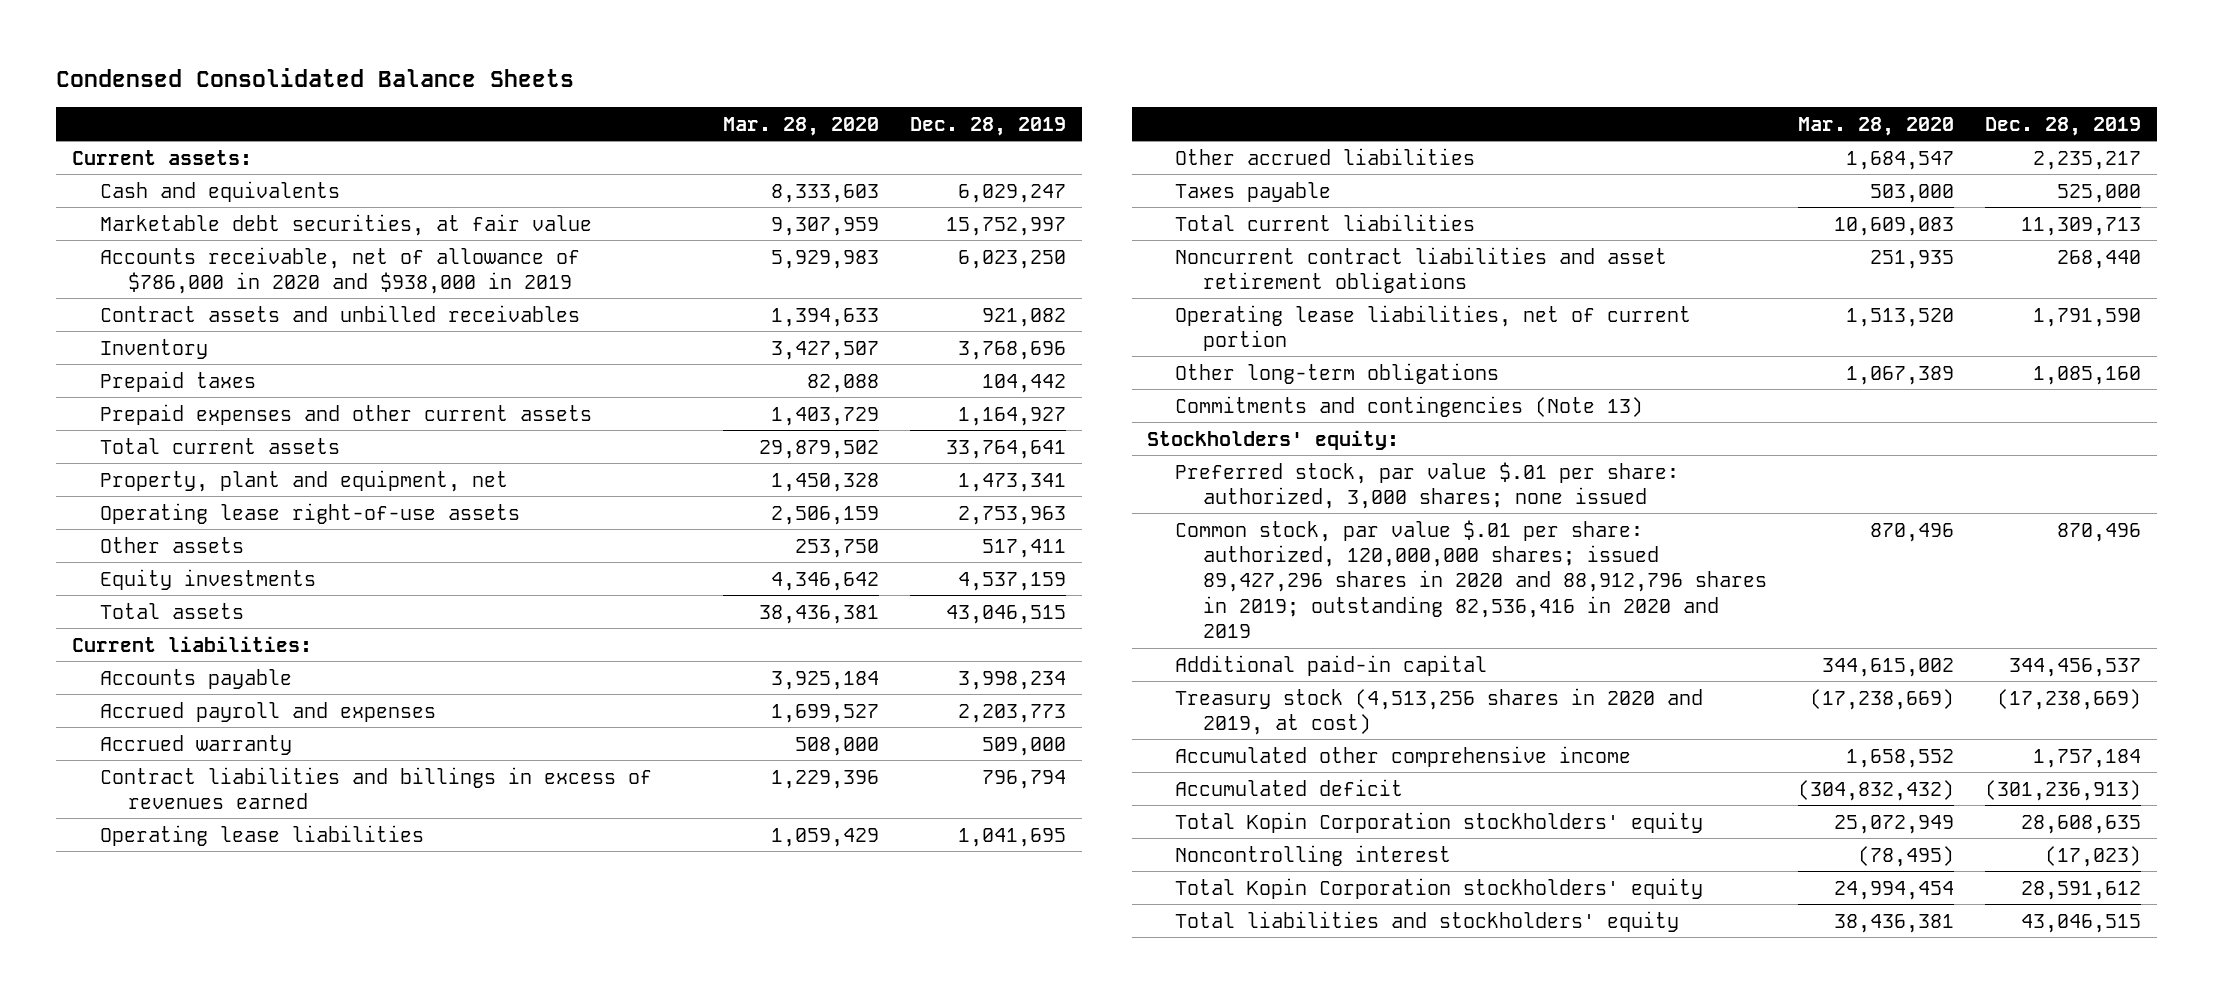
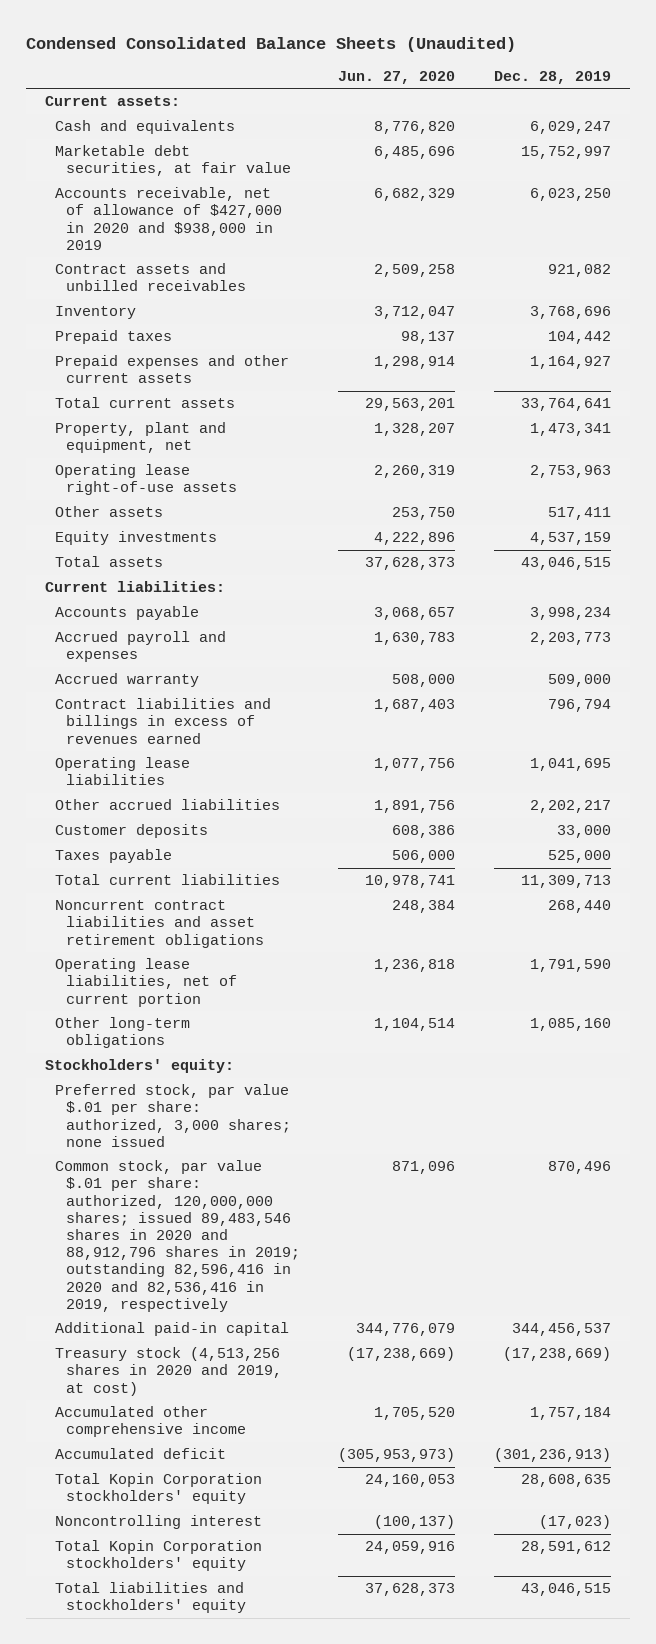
[56,68,575,88] Condensed Consolidated Balance Sheets -> [25,36,516,52] Condensed Consolidated Balance Sheets (Unaudited)
[722,116,879,136] Mar. 28, 2020 -> none
none -> [338,70,456,84] Jun. 27, 2020
[99,246,580,294] Accounts receivable, net of allowance of $786,000 in 2020 and $938,000 in 2019 -> [55,187,282,250] Accounts receivable, net of allowance of $427,000 in 2020 and $938,000 in 2019
[2033,150,2142,170] 2,235,217 -> [529,800,611,814] 2,202,217
none -> [55,824,209,839] Customer deposits
[1175,395,1644,417] Commitments and contingencies (Note 13) -> none
[1175,519,1768,639] Common stock, par value $.01 per share: authorized, 120,000,000 shares; issued 89,427,296 shares in 2020 and 88,912,796 shares in 2019; outstanding 82,536,416 in 2020 and 2019 -> [55,1160,300,1312] Common stock, par value $.01 per share: authorized, 120,000,000 shares; issued 89,483,546 shares in 2020 and 88,912,796 shares in 2019; outstanding 82,596,416 in 2020 and 82,536,416 in 2019, respectively

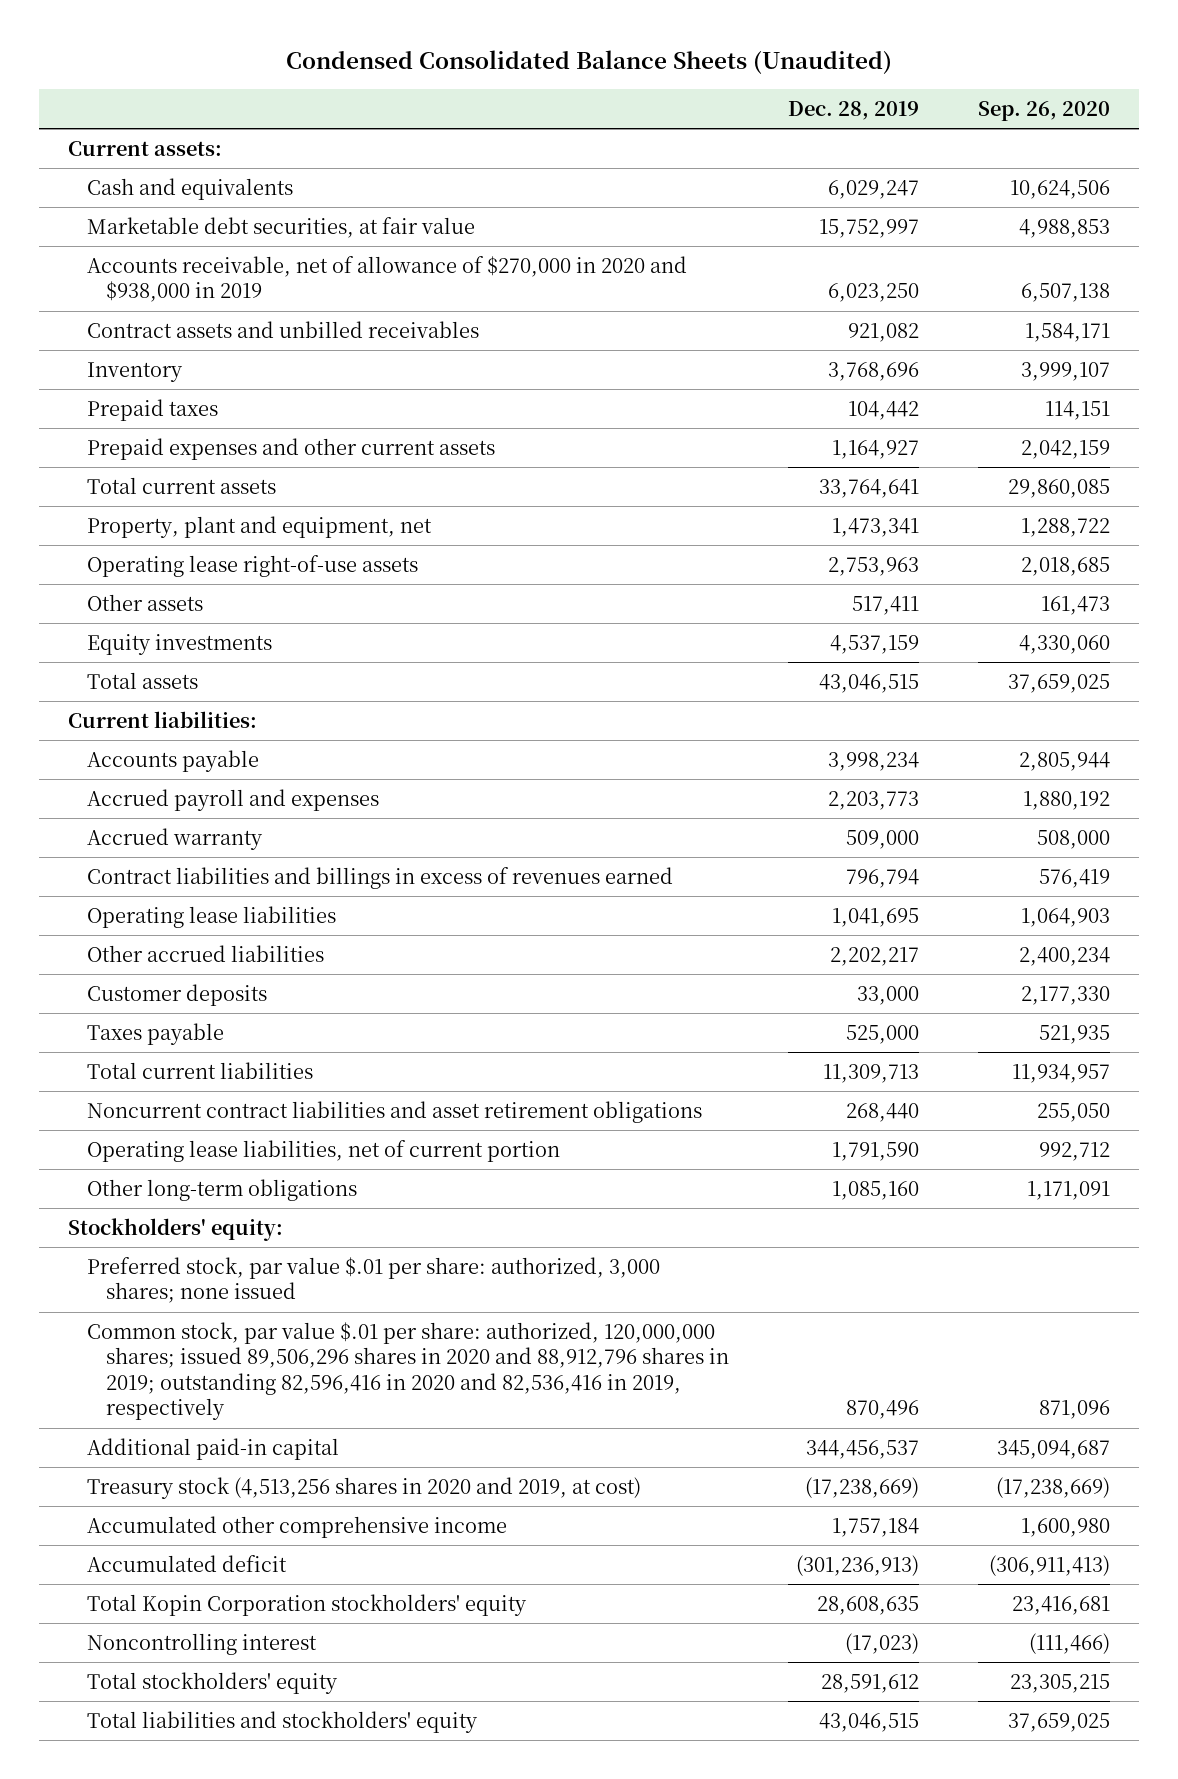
[338,70,456,84] Jun. 27, 2020 -> none
none -> [977,100,1110,121] Sep. 26, 2020
[55,187,282,250] Accounts receivable, net of allowance of $427,000 in 2020 and $938,000 in 2019 -> [87,255,688,303] Accounts receivable, net of allowance of $270,000 in 2020 and $938,000 in 2019
[55,1160,300,1312] Common stock, par value $.01 per share: authorized, 120,000,000 shares; issued 89,483,546 shares in 2020 and 88,912,796 shares in 2019; outstanding 82,596,416 in 2020 and 82,536,416 in 2019, respectively -> [87,1321,730,1421] Common stock, par value $.01 per share: authorized, 120,000,000 shares; issued 89,506,296 shares in 2020 and 88,912,796 shares in 2019; outstanding 82,596,416 in 2020 and 82,536,416 in 2019, respectively
[55,1540,263,1572] Total Kopin Corporation stockholders' equity -> [87,1671,339,1694] Total stockholders' equity

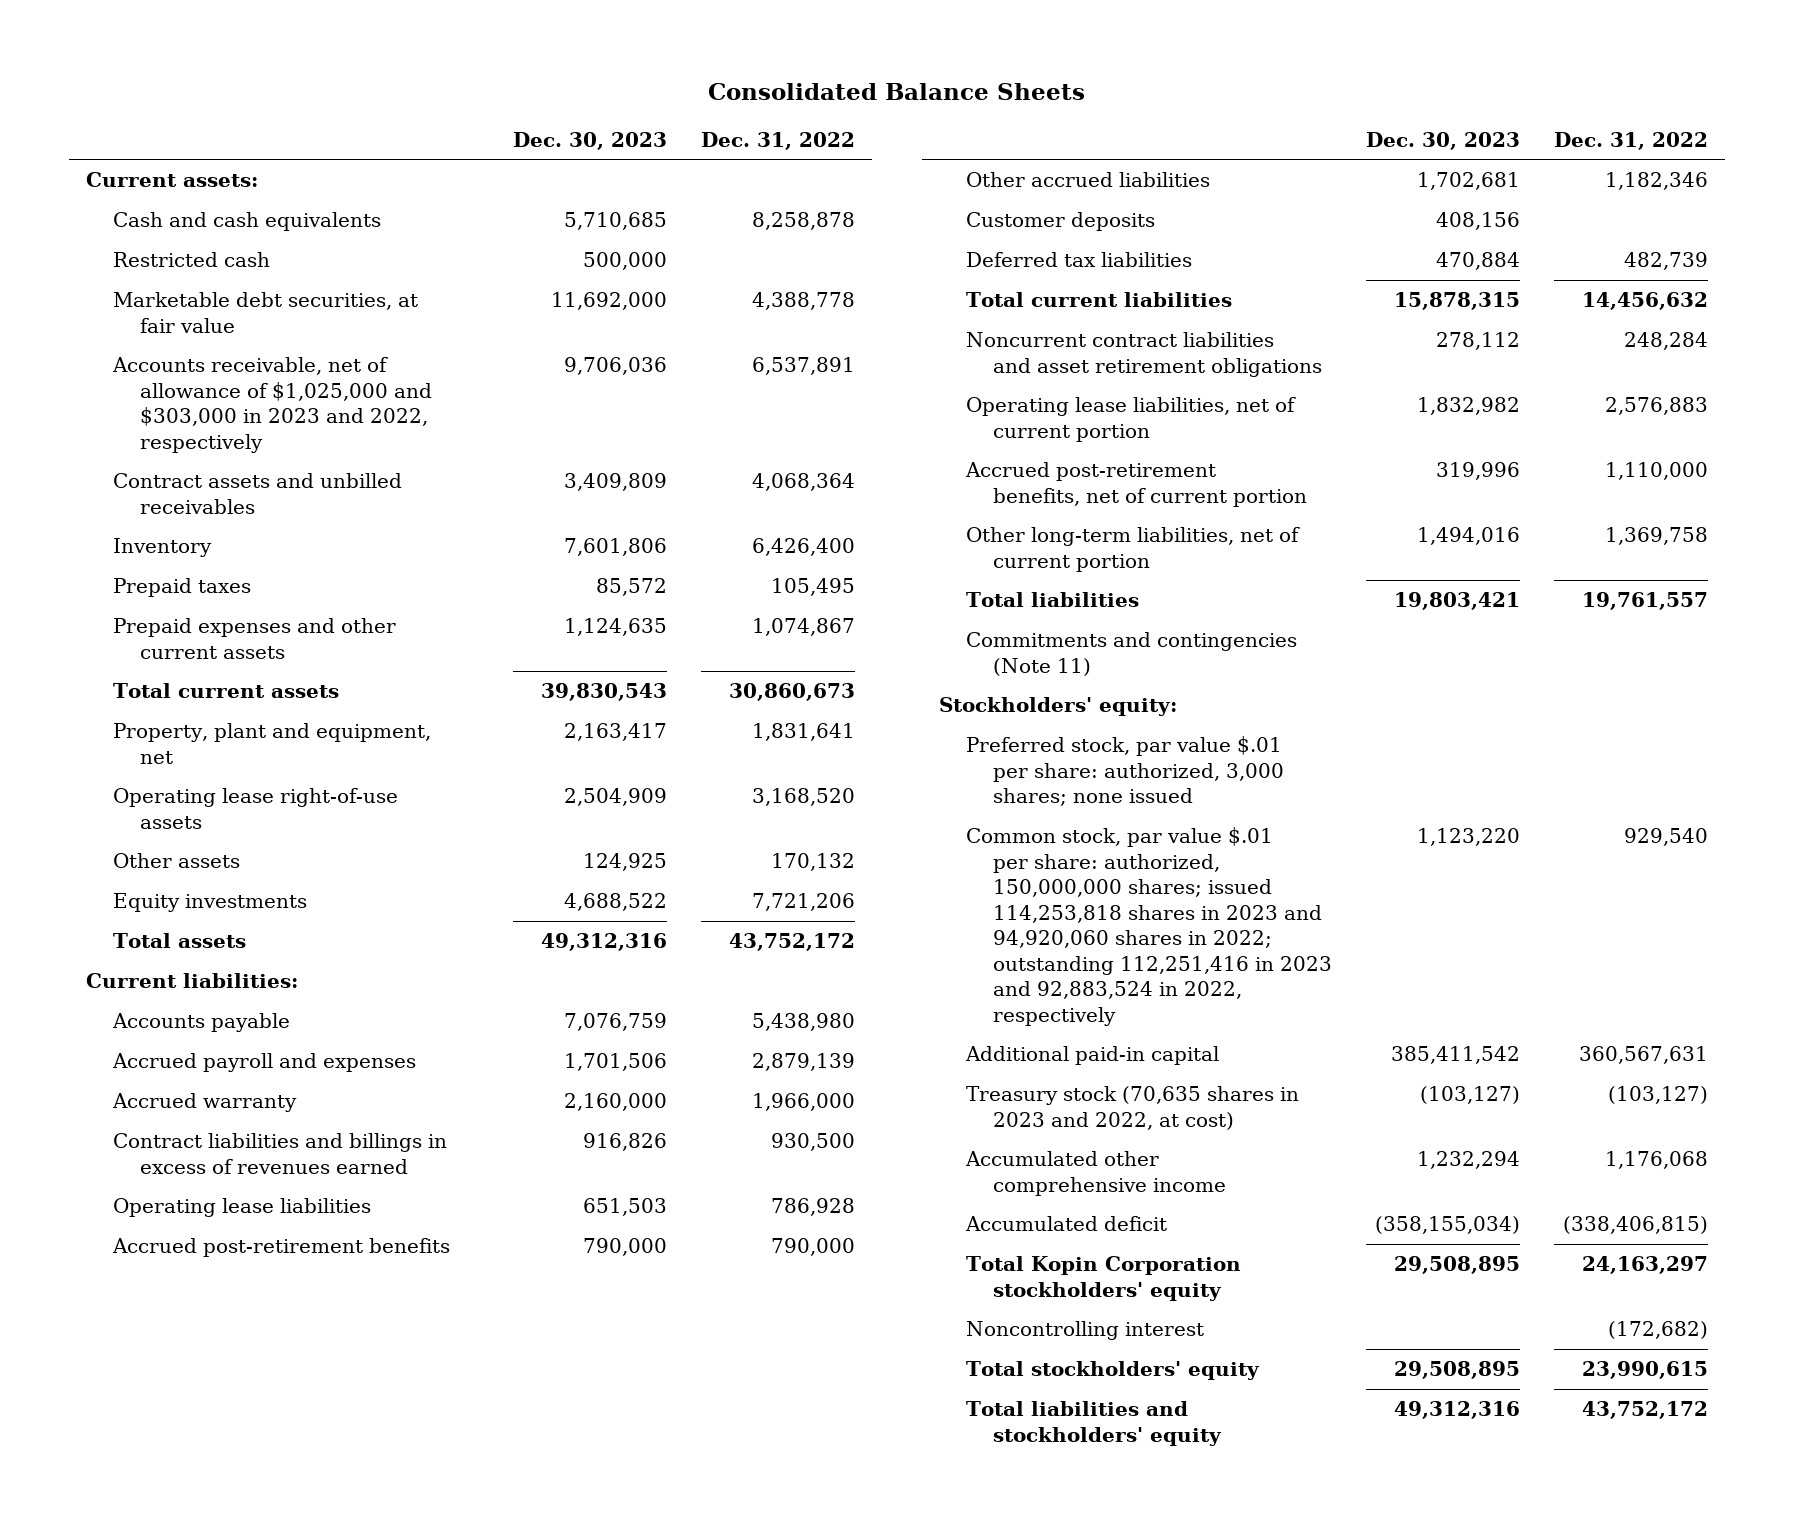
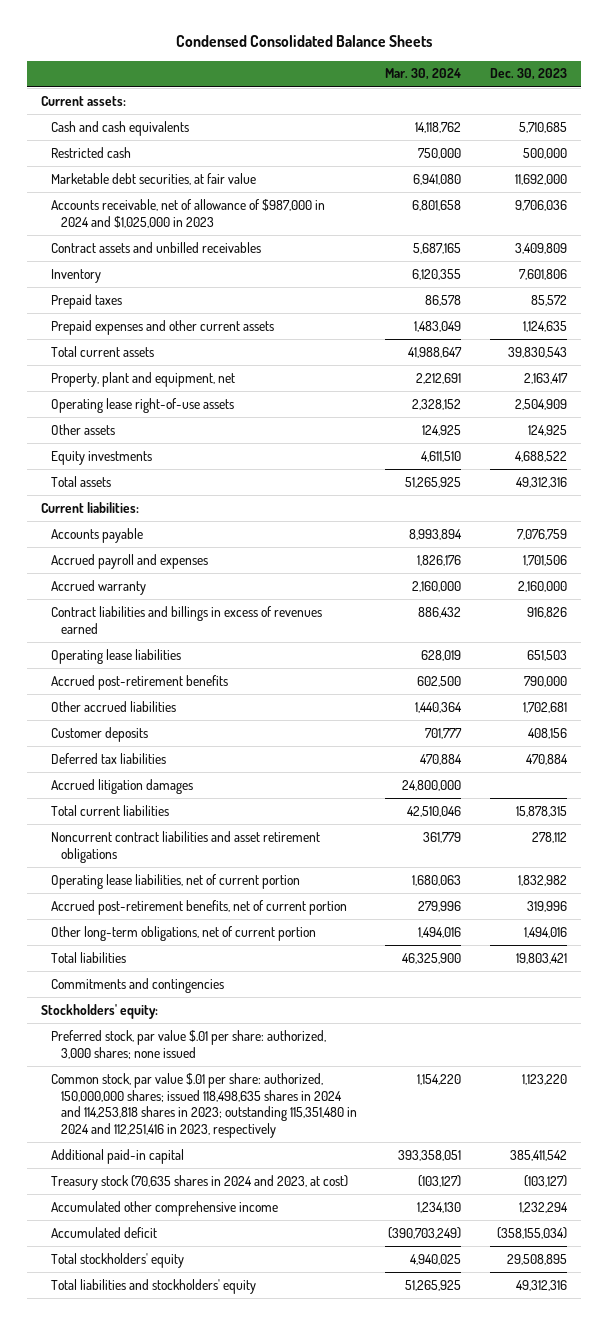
[708,82,1086,100] Consolidated Balance Sheets -> [175,35,432,48] Condensed Consolidated Balance Sheets
[701,131,856,150] Dec. 31, 2022 -> none
none -> [385,68,462,81] Mar. 30, 2024
[111,357,432,453] Accounts receivable, net of allowance of $1,025,000 and $303,000 in 2023 and 2022, respectively -> [50,198,325,228] Accounts receivable, net of allowance of $987,000 in 2024 and $1,025,000 in 2023
none -> [50,778,193,794] Accrued litigation damages
[965,527,1300,572] Other long-term liabilities, net of current portion -> [50,925,316,941] Other long-term obligations, net of current portion
[965,632,1297,676] Commitments and contingencies (Note 11) -> [50,977,224,993] Commitments and contingencies
[965,827,1332,1026] Common stock, par value $.01 per share: authorized, 150,000,000 shares; issued 114,253,818 shares in 2023 and 94,920,060 shares in 2022; outstanding 112,251,416 in 2023 and 92,883,524 in 2022, respectively -> [50,1072,357,1139] Common stock, par value $.01 per share: authorized, 150,000,000 shares; issued 118,498,635 shares in 2024 and 114,253,818 shares in 2023; outstanding 115,351,480 in 2024 and 112,251,416 in 2023, respectively
[965,1086,1299,1130] Treasury stock (70,635 shares in 2023 and 2022, at cost) -> [50,1174,348,1190] Treasury stock (70,635 shares in 2024 and 2023, at cost)
[965,1256,1241,1301] Total Kopin Corporation stockholders' equity -> none
[965,1321,1204,1341] Noncontrolling interest -> none

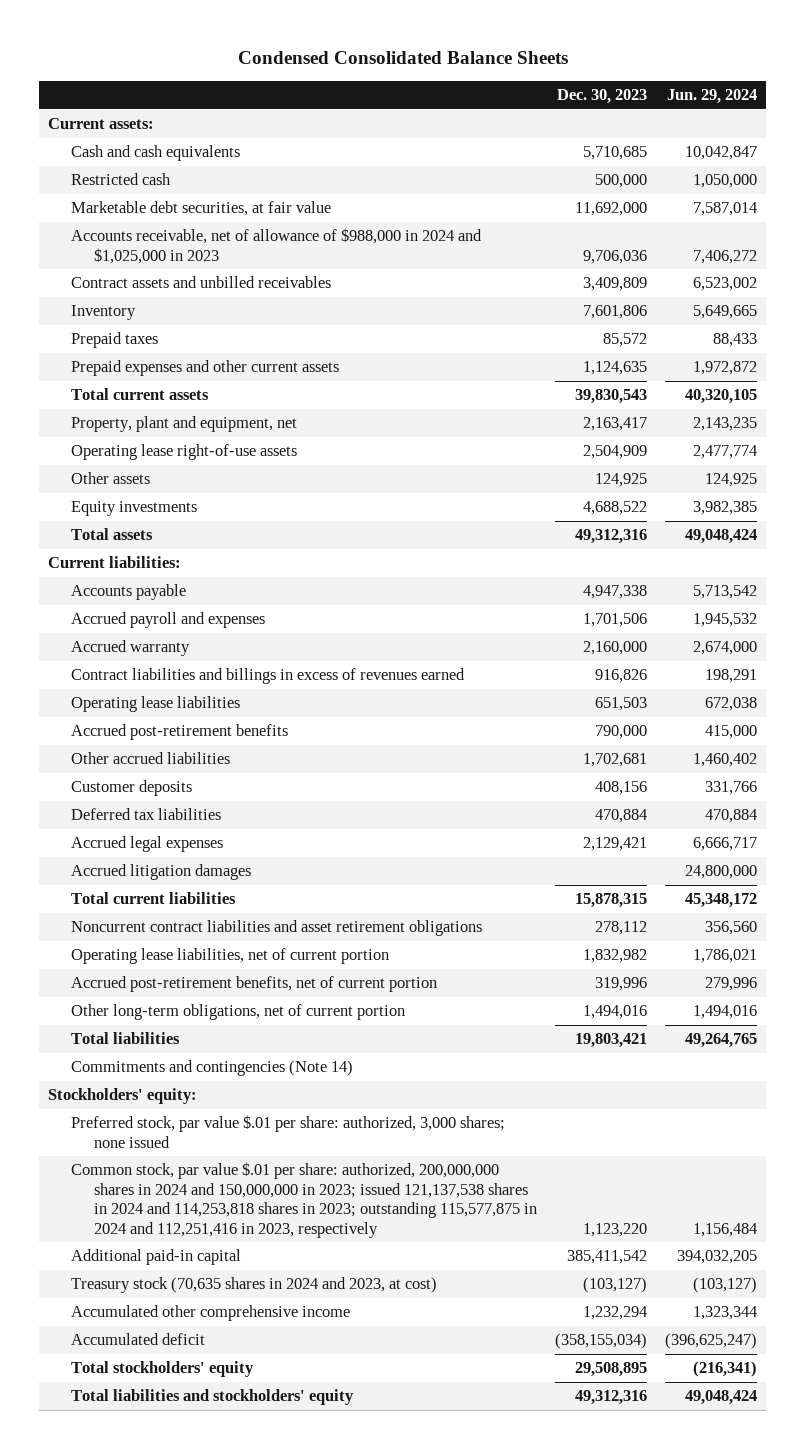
[385,68,462,81] Mar. 30, 2024 -> none
none -> [667,89,758,105] Jun. 29, 2024
[50,198,325,228] Accounts receivable, net of allowance of $987,000 in 2024 and $1,025,000 in 2023 -> [71,228,483,264] Accounts receivable, net of allowance of $988,000 in 2024 and $1,025,000 in 2023
[516,528,567,540] 7,076,759 -> [583,585,648,600] 4,947,338
none -> [71,836,224,853] Accrued legal expenses
[50,977,224,993] Commitments and contingencies -> [71,1060,354,1077] Commitments and contingencies (Note 14)
[50,1072,357,1139] Common stock, par value $.01 per share: authorized, 150,000,000 shares; issued 118,498,635 shares in 2024 and 114,253,818 shares in 2023; outstanding 115,351,480 in 2024 and 112,251,416 in 2023, respectively -> [71,1162,538,1238] Common stock, par value $.01 per share: authorized, 200,000,000 shares in 2024 and 150,000,000 in 2023; issued 121,137,538 shares in 2024 and 114,253,818 shares in 2023; outstanding 115,577,875 in 2024 and 112,251,416 in 2023, respectively

